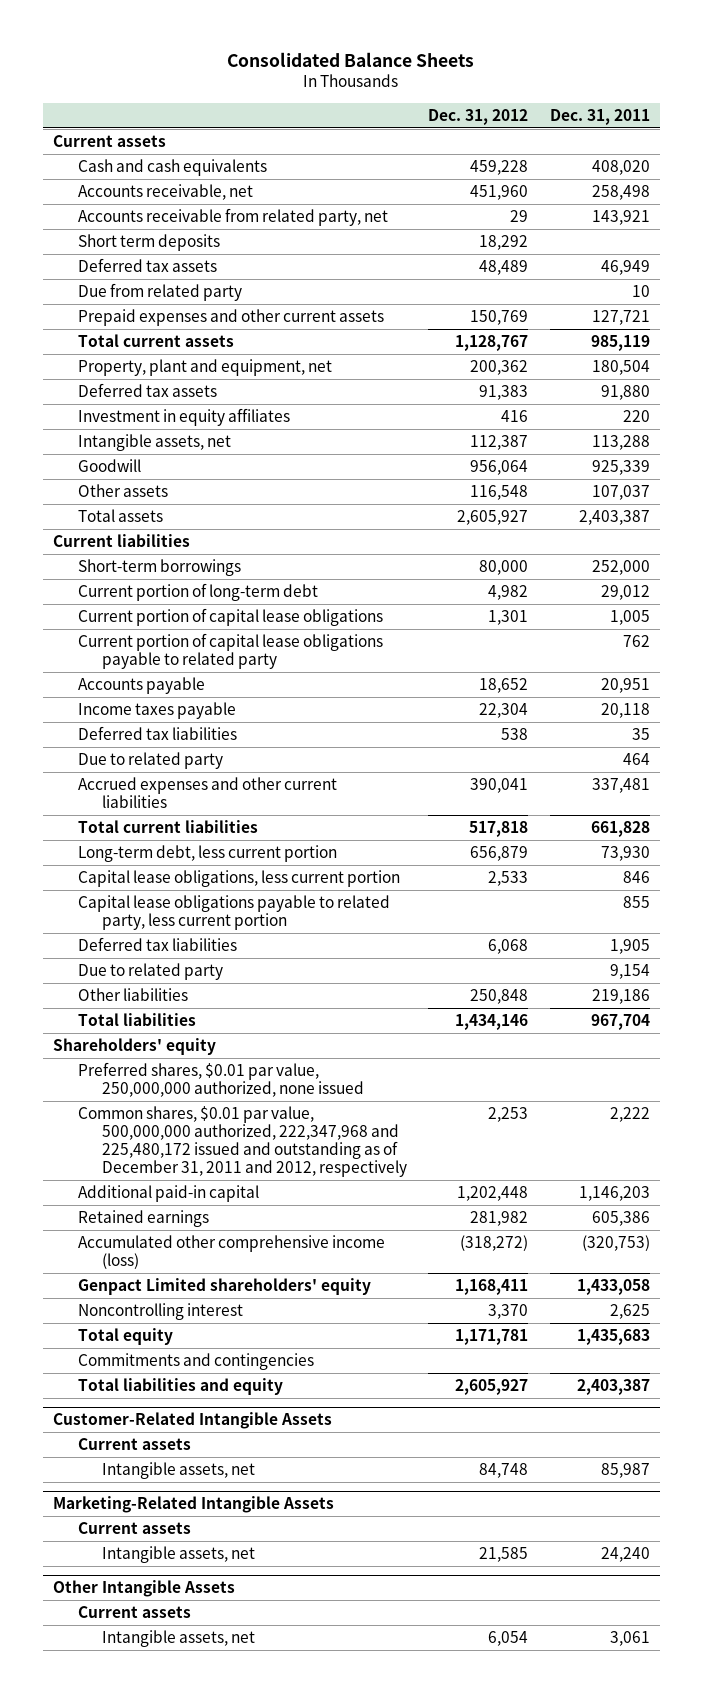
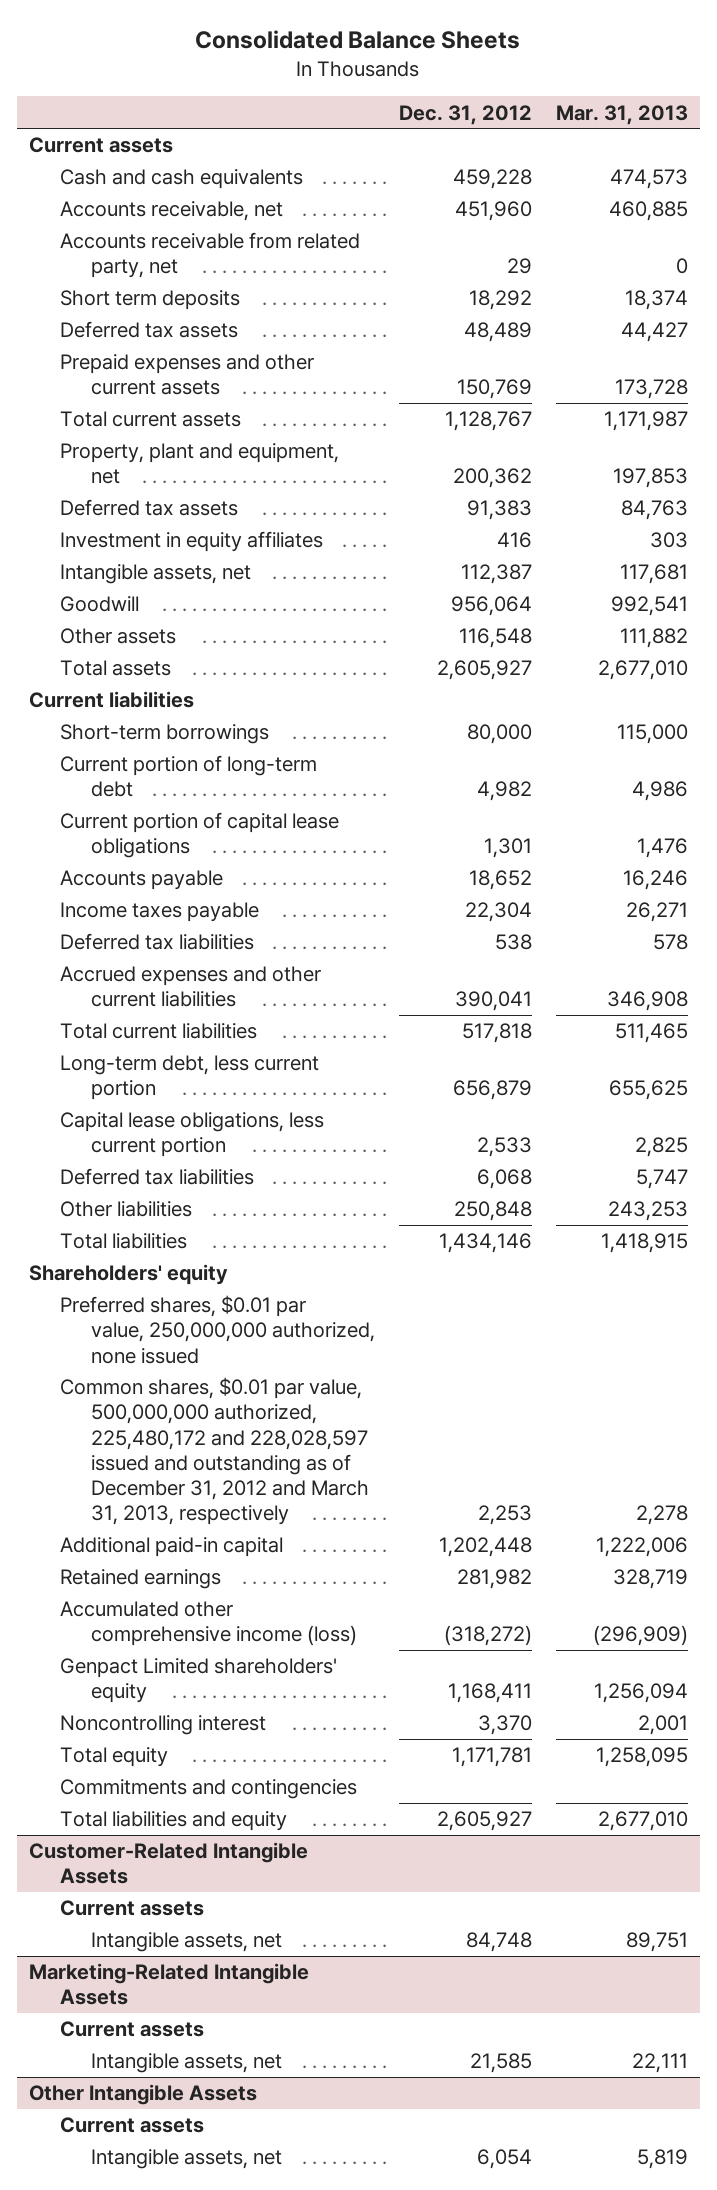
[549,108,650,125] Dec. 31, 2011 -> none
none -> [555,104,688,125] Mar. 31, 2013
[77,283,242,302] Due from related party -> none
[77,633,383,670] Current portion of capital lease obligations payable to related party -> none
[77,752,223,770] Due to related party -> none
[77,895,390,931] Capital lease obligations payable to related party, less current portion -> none
[77,963,223,981] Due to related party -> none
[77,1106,408,1178] Common shares, $0.01 par value, 500,000,000 authorized, 222,347,968 and 225,480,172 issued and outstanding as of December 31, 2011 and 2012, respectively -> [59,1377,369,1526] Common shares, $0.01 par value, 500,000,000 authorized, 225,480,172 and 228,028,597 issued and outstanding as of December 31, 2012 and March 31, 2013, respectively

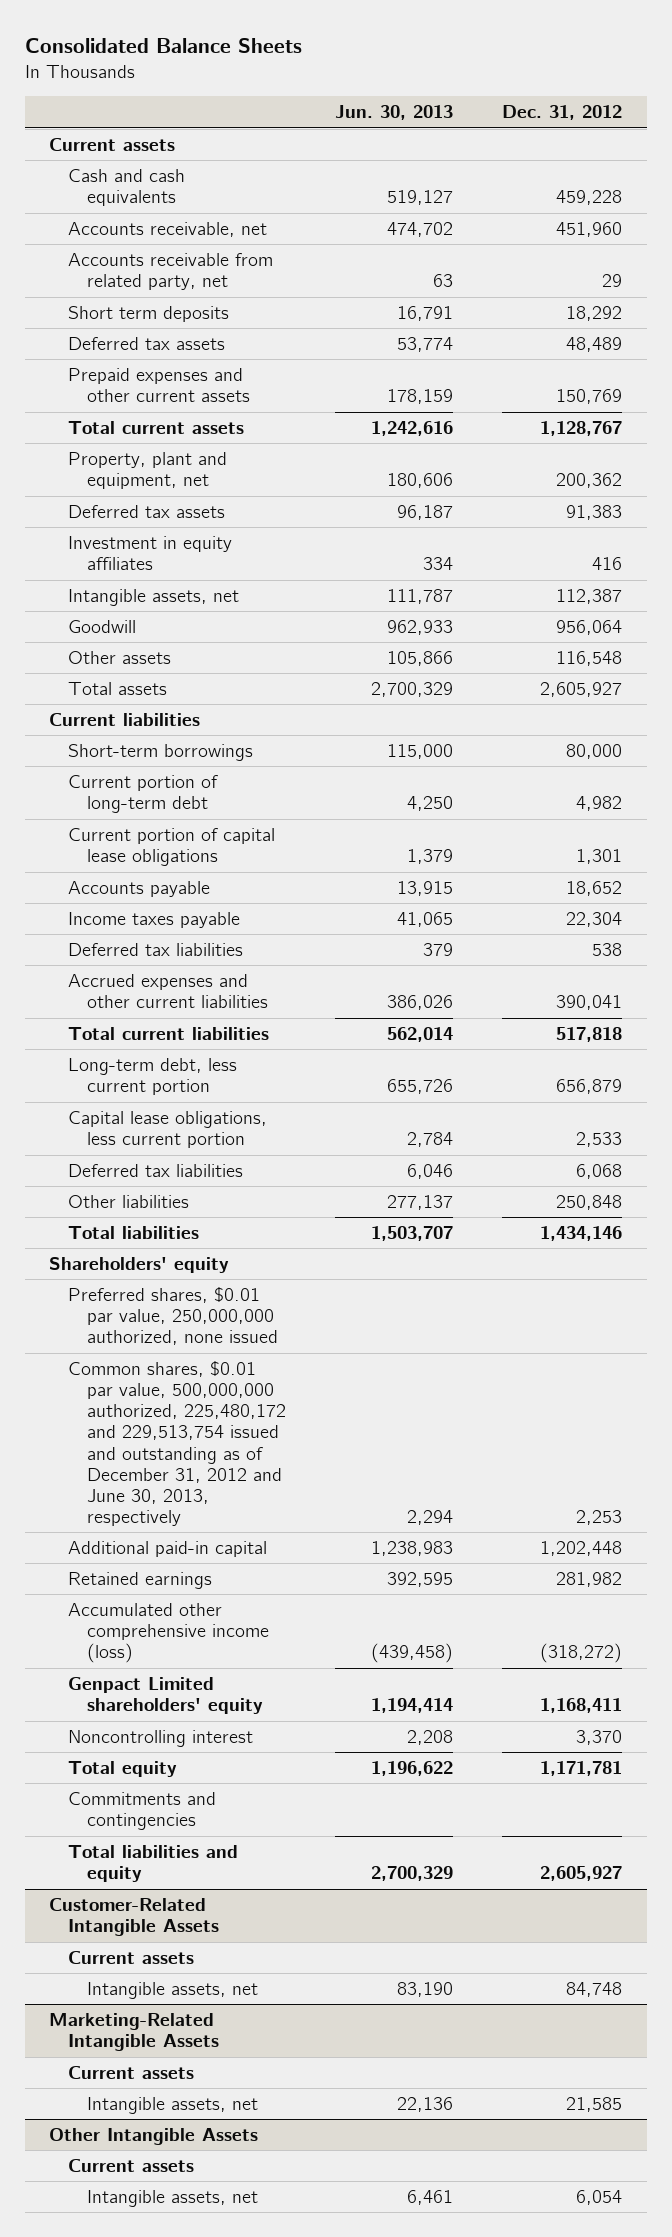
[555,104,688,125] Mar. 31, 2013 -> none
none -> [335,105,454,121] Jun. 30, 2013
[59,1377,369,1526] Common shares, $0.01 par value, 500,000,000 authorized, 225,480,172 and 228,028,597 issued and outstanding as of December 31, 2012 and March 31, 2013, respectively -> [68,1361,286,1527] Common shares, $0.01 par value, 500,000,000 authorized, 225,480,172 and 229,513,754 issued and outstanding as of December 31, 2012 and June 30, 2013, respectively

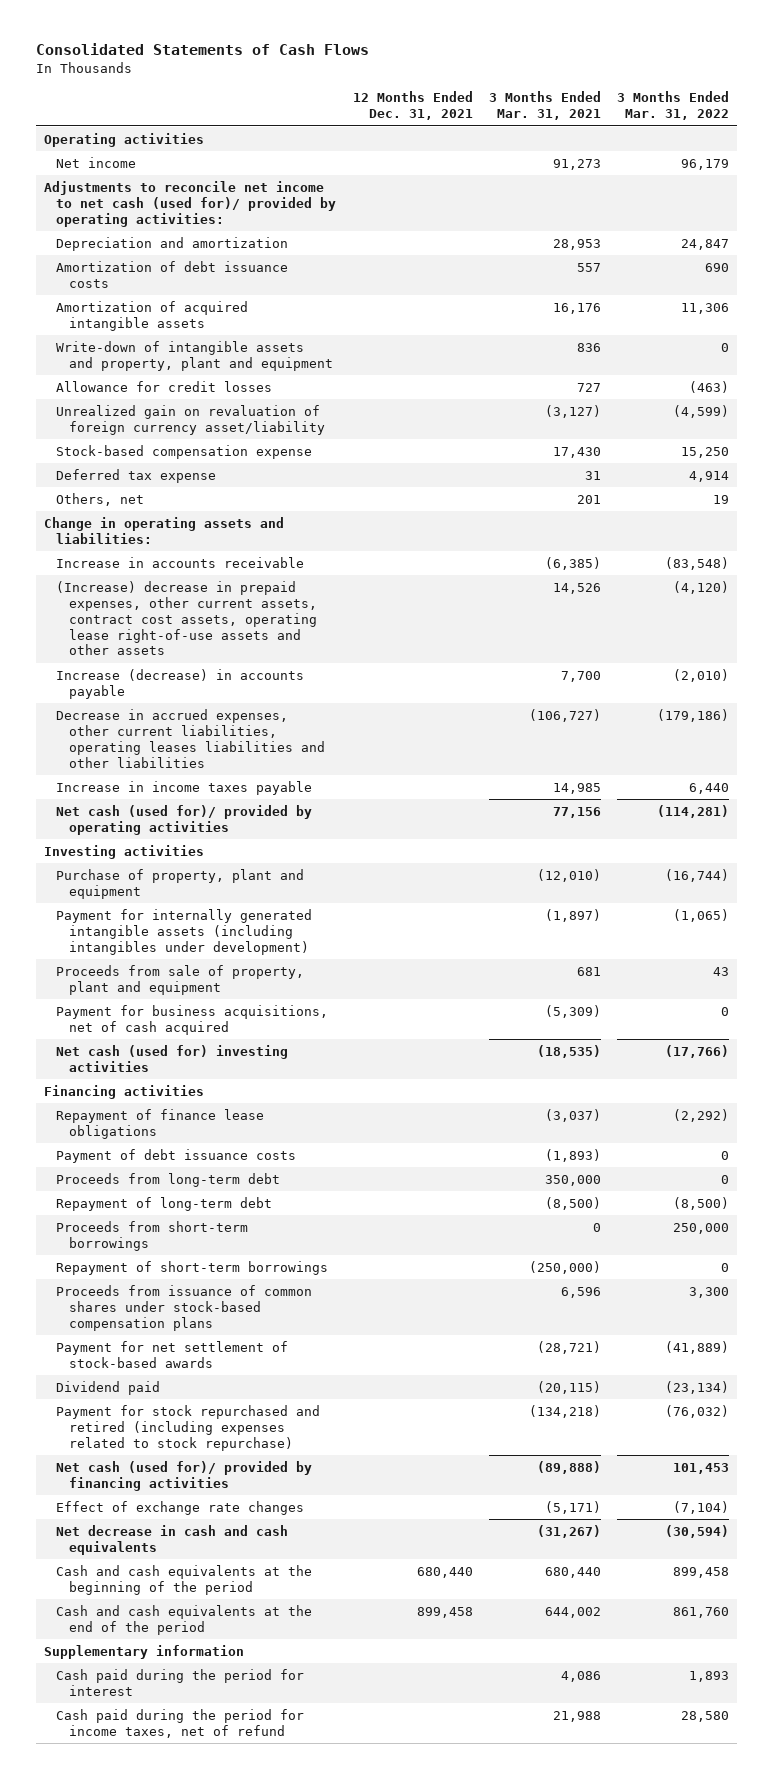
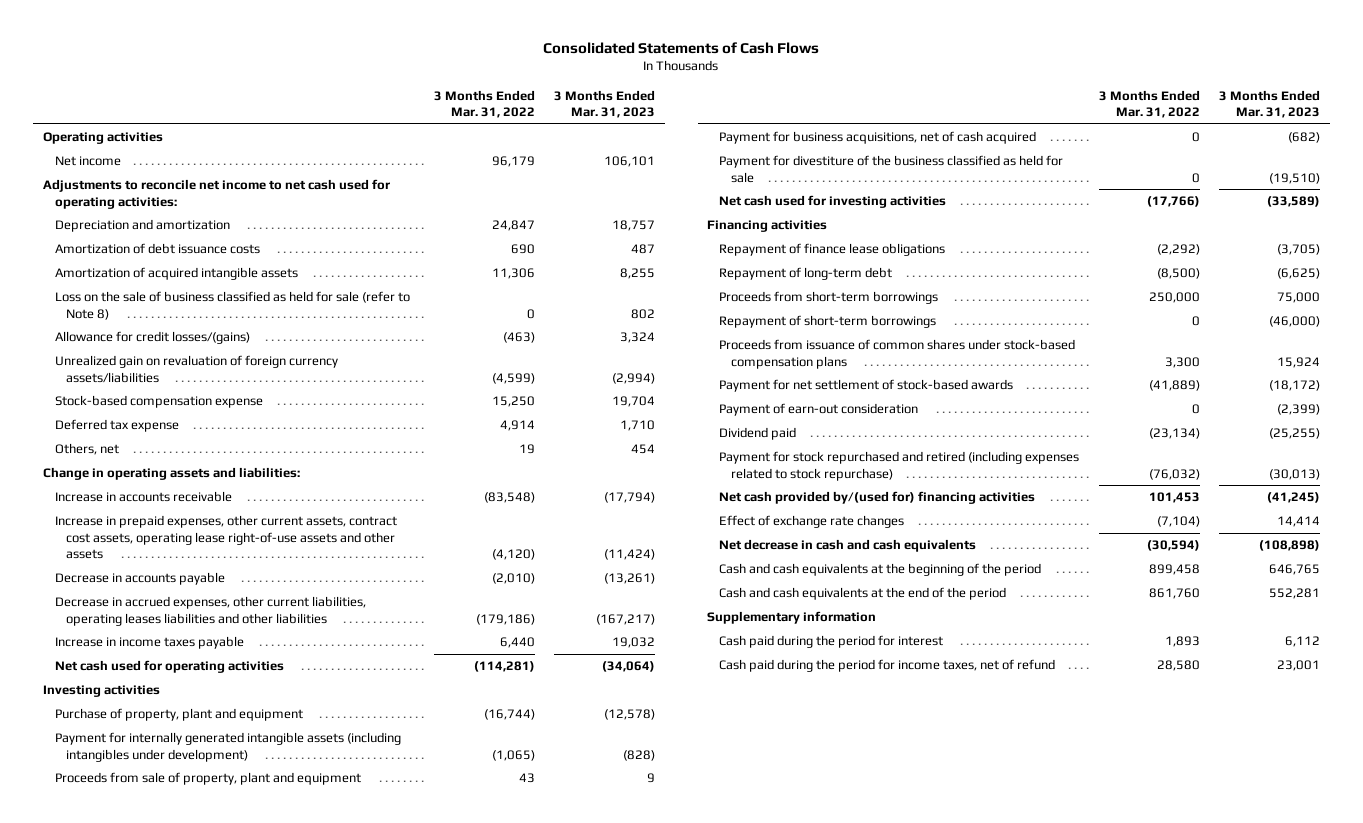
[352,91,473,121] 12 Months Ended Dec. 31, 2021 -> none
[488,91,601,121] 3 Months Ended Mar. 31, 2021 -> none
none -> [554,89,656,118] 3 Months Ended Mar. 31, 2023
[43,180,337,227] Adjustments to reconcile net income to net cash (used for)/ provided by operating activities: -> [42,179,390,209] Adjustments to reconcile net income to net cash used for operating activities:
[56,340,333,371] Write-down of intangible assets and property, plant and equipment -> none
none -> [54,291,410,320] Loss on the sale of business classified as held for sale (refer to Note 8)
[56,380,273,392] Allowance for credit losses -> [54,331,250,345] Allowance for credit losses/(gains)
[56,404,325,435] Unrealized gain on revaluation of foreign currency asset/liability -> [54,355,338,383] Unrealized gain on revaluation of foreign currency assets/liabilities
[56,580,317,656] (Increase) decrease in prepaid expenses, other current assets, contract cost assets, operating lease right-of-use assets and other assets -> [54,515,397,559] Increase in prepaid expenses, other current assets, contract cost assets, operating lease right-of-use assets and other assets
[56,668,305,699] Increase (decrease) in accounts payable -> [54,572,225,586] Decrease in accounts payable
[56,804,313,835] Net cash (used for)/ provided by operating activities -> [54,660,284,674] Net cash used for operating activities
none -> [719,155,1064,183] Payment for divestiture of the business classified as held for sale
[56,1044,289,1072] Net cash (used for) investing activities -> [719,195,947,209] Net cash used for investing activities
[56,1148,297,1163] Payment of debt issuance costs -> none
[56,1172,281,1187] Proceeds from long-term debt -> none
none -> [719,403,919,417] Payment of earn-out consideration
[56,1460,313,1491] Net cash (used for)/ provided by financing activities -> [719,491,1036,505] Net cash provided by/(used for) financing activities

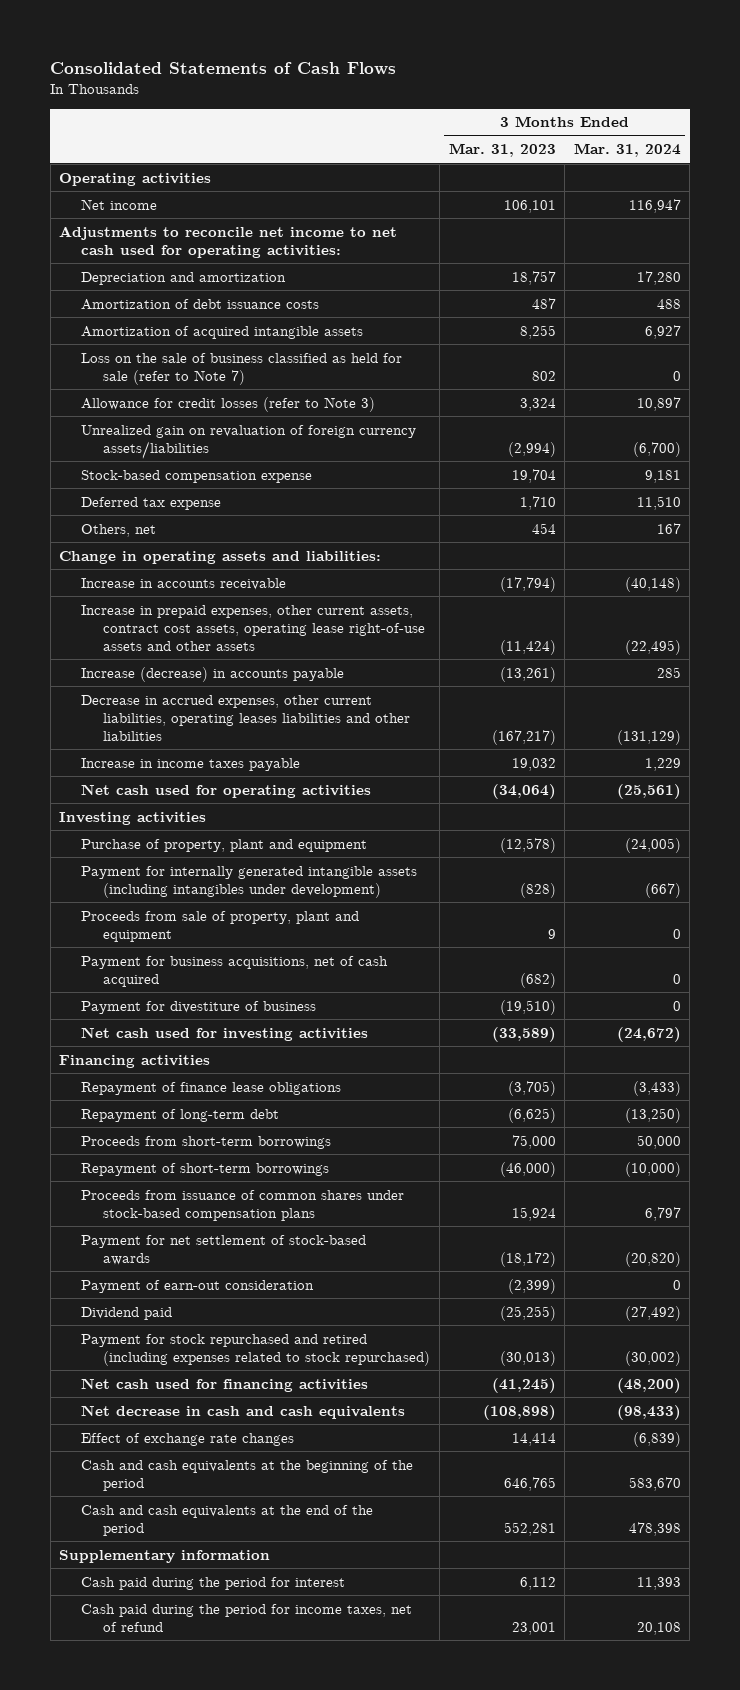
[433,89,535,118] 3 Months Ended Mar. 31, 2022 -> none
none -> [573,143,681,158] Mar. 31, 2024
[54,291,410,320] Loss on the sale of business classified as held for sale (refer to Note 8) -> [81,352,403,385] Loss on the sale of business classified as held for sale (refer to Note 7)
[54,331,250,345] Allowance for credit losses/(gains) -> [81,396,376,412] Allowance for credit losses (refer to Note 3)
[54,572,225,586] Decrease in accounts payable -> [81,666,345,682] Increase (decrease) in accounts payable
[719,155,1064,183] Payment for divestiture of the business classified as held for sale -> [81,1000,317,1014] Payment for divestiture of business
[719,451,1080,481] Payment for stock repurchased and retired (including expenses related to stock repurchase) -> [81,1333,431,1366] Payment for stock repurchased and retired (including expenses related to stock repurchased)
[719,491,1036,505] Net cash provided by/(used for) financing activities -> [81,1377,369,1392] Net cash used for financing activities
[719,515,905,529] Effect of exchange rate changes -> [81,1432,295,1446] Effect of exchange rate changes

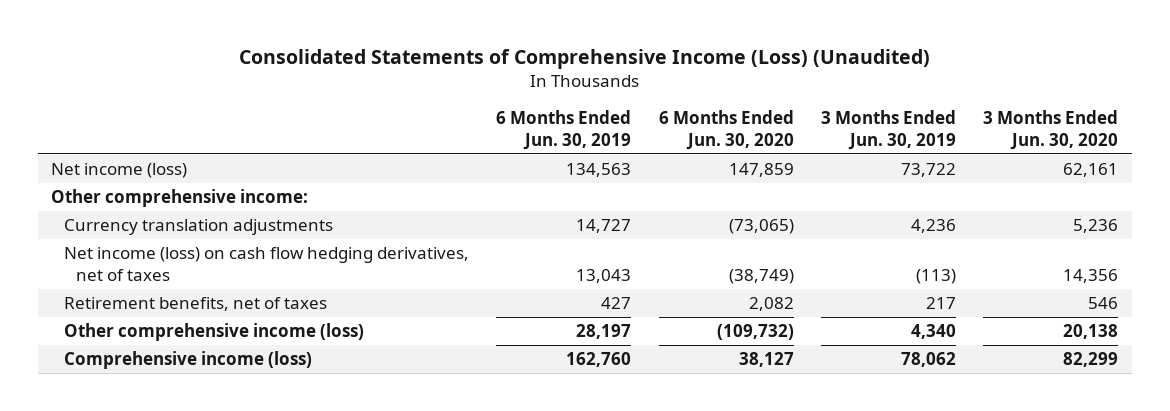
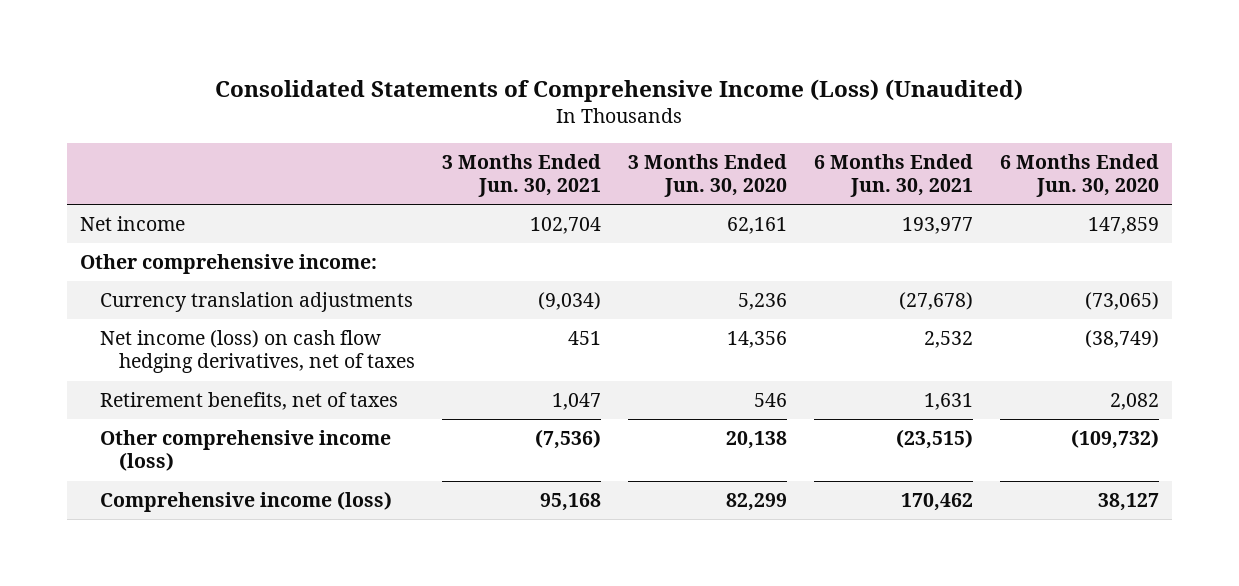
[496,110,632,150] 6 Months Ended Jun. 30, 2019 -> none
[820,110,956,150] 3 Months Ended Jun. 30, 2019 -> none
none -> [441,153,601,198] 3 Months Ended Jun. 30, 2021
none -> [813,153,973,198] 6 Months Ended Jun. 30, 2021
[51,163,188,179] Net income (loss) -> [79,216,185,232] Net income

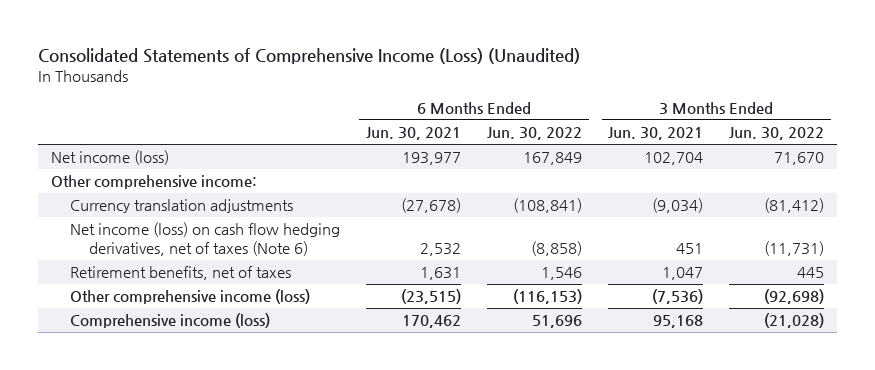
[627,153,787,198] 3 Months Ended Jun. 30, 2020 -> none
[999,153,1159,198] 6 Months Ended Jun. 30, 2020 -> none
none -> [487,127,583,141] Jun. 30, 2022
none -> [729,127,825,141] Jun. 30, 2022
[79,216,185,232] Net income -> [50,150,169,166] Net income (loss)
[99,330,416,374] Net income (loss) on cash flow hedging derivatives, net of taxes -> [69,222,340,257] Net income (loss) on cash flow hedging derivatives, net of taxes (Note 6)

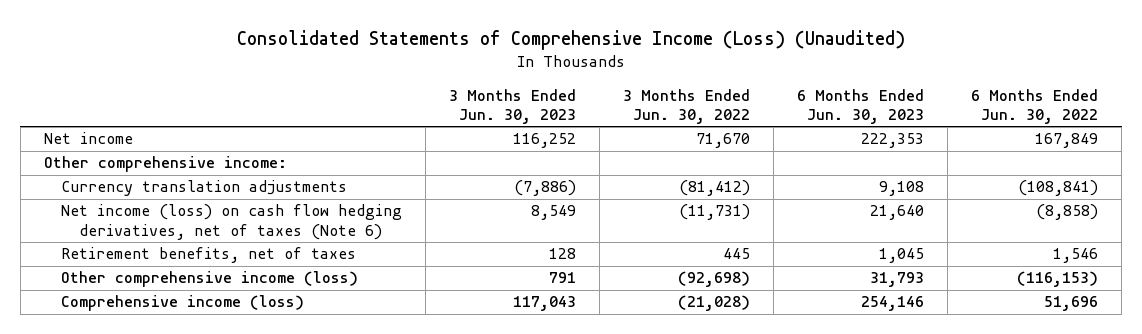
[365,127,461,141] Jun. 30, 2021 -> none
[608,127,704,141] Jun. 30, 2021 -> none
none -> [449,88,577,124] 3 Months Ended Jun. 30, 2023
none -> [797,88,925,124] 6 Months Ended Jun. 30, 2023
[50,150,169,166] Net income (loss) -> [43,132,133,145] Net income

